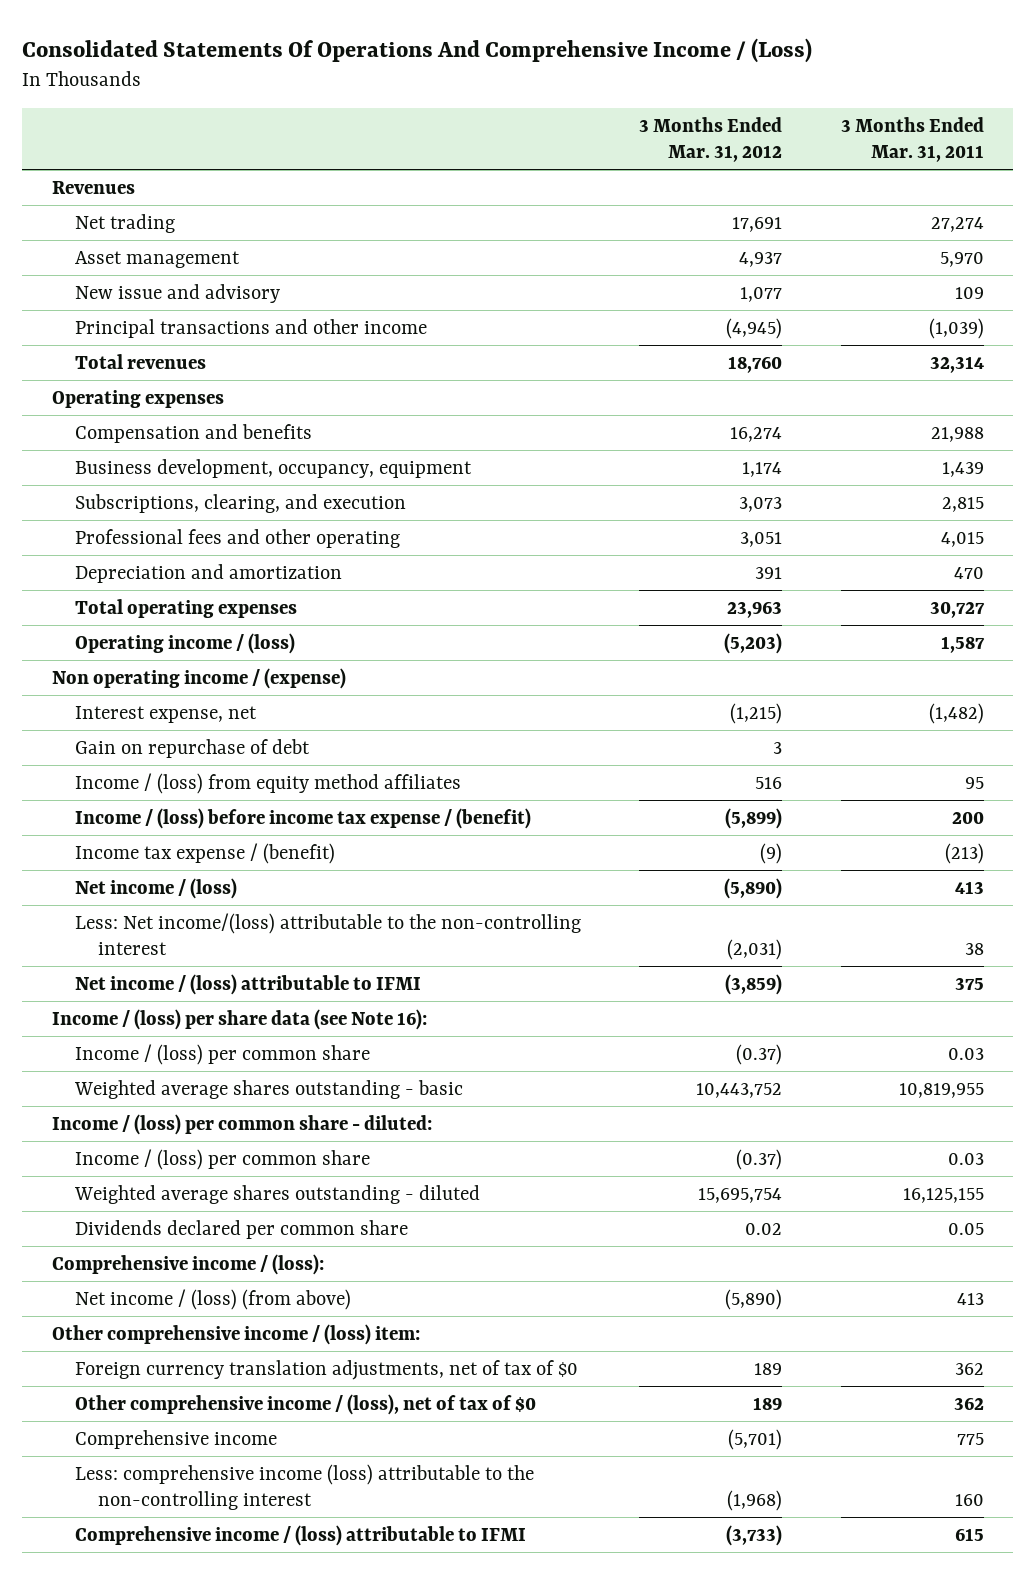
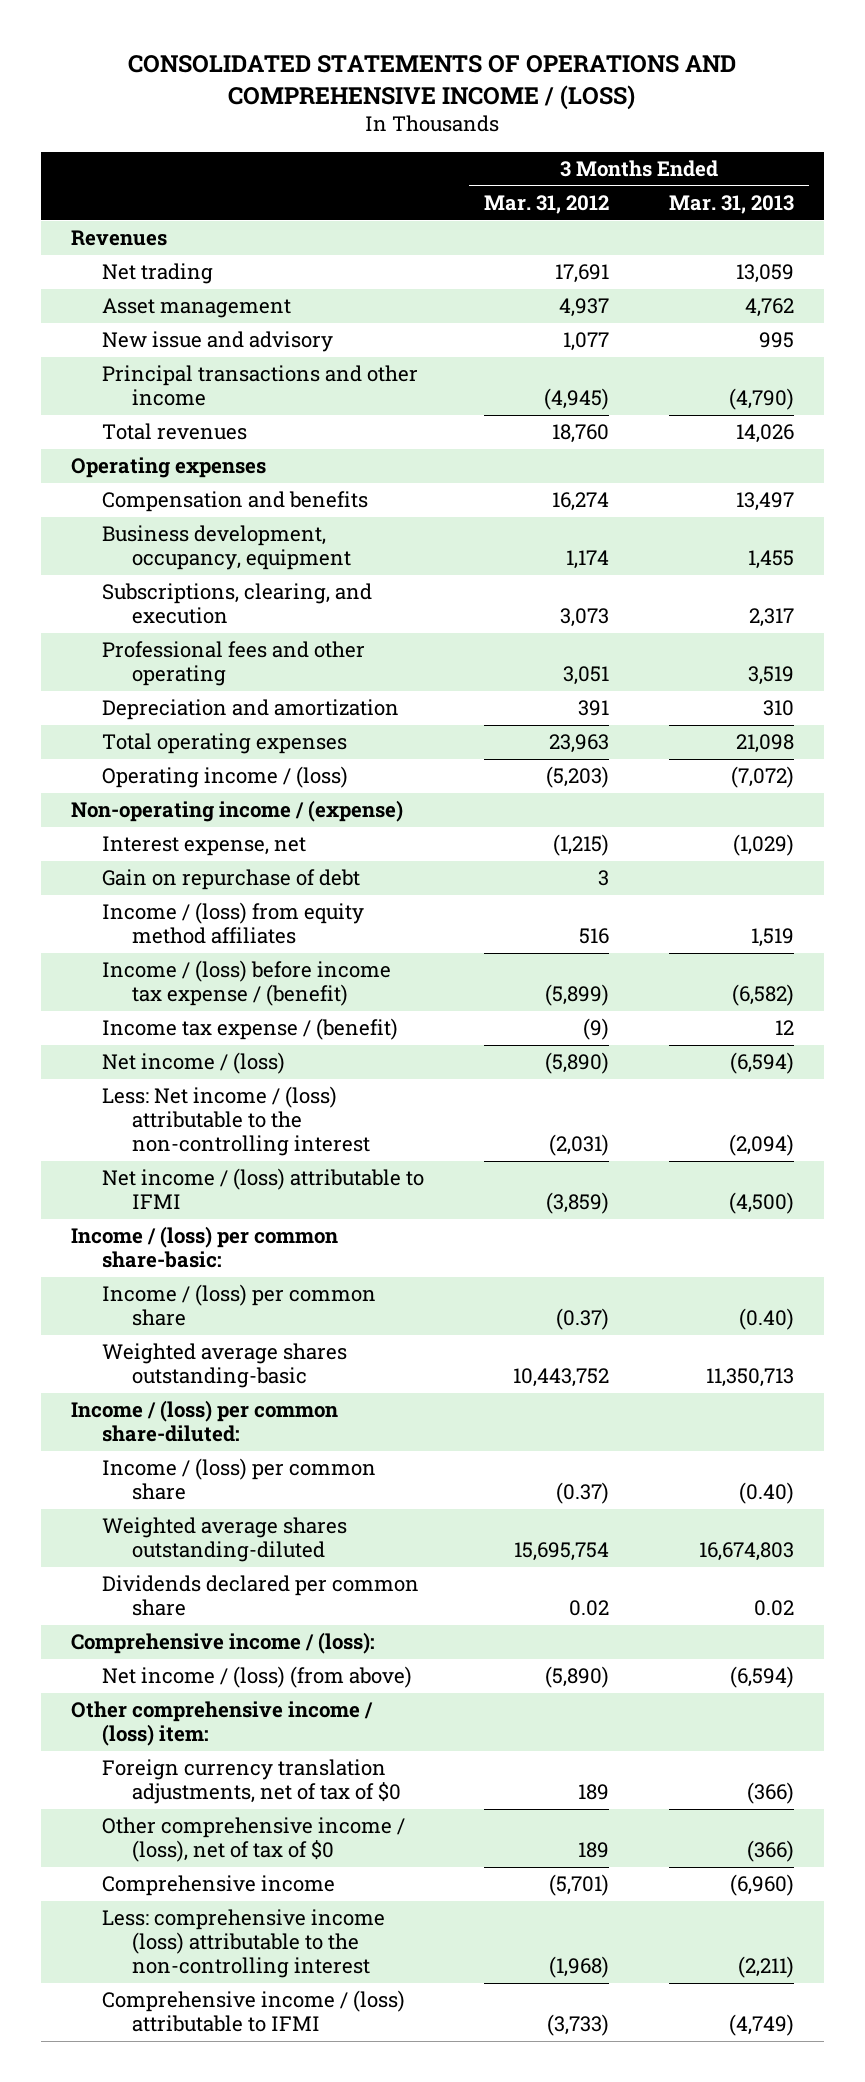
[22,37,813,63] Consolidated Statements Of Operations And Comprehensive Income / (Loss) -> [128,55,737,110] CONSOLIDATED STATEMENTS OF OPERATIONS AND COMPREHENSIVE INCOME / (LOSS)
[840,117,984,163] 3 Months Ended Mar. 31, 2011 -> none
none -> [668,194,794,214] Mar. 31, 2013
[51,667,346,689] Non operating income / (expense) -> [70,800,403,823] Non-operating income / (expense)
[74,912,581,955] Less: Net income/(loss) attributable to the non-controlling interest -> [101,1086,371,1157] Less: Net income / (loss) attributable to the non-controlling interest
[51,1008,427,1030] Income / (loss) per share data (see Note 16): -> none
none -> [70,1226,338,1269] Income / (loss) per common share-basic:
[73,1079,463,1099] Weighted average shares outstanding - basic -> [101,1343,347,1389] Weighted average shares outstanding-basic
[51,1113,432,1135] Income / (loss) per common share - diluted: -> [70,1400,338,1443] Income / (loss) per common share-diluted:
[73,1184,480,1204] Weighted average shares outstanding - diluted -> [101,1517,347,1563] Weighted average shares outstanding-diluted

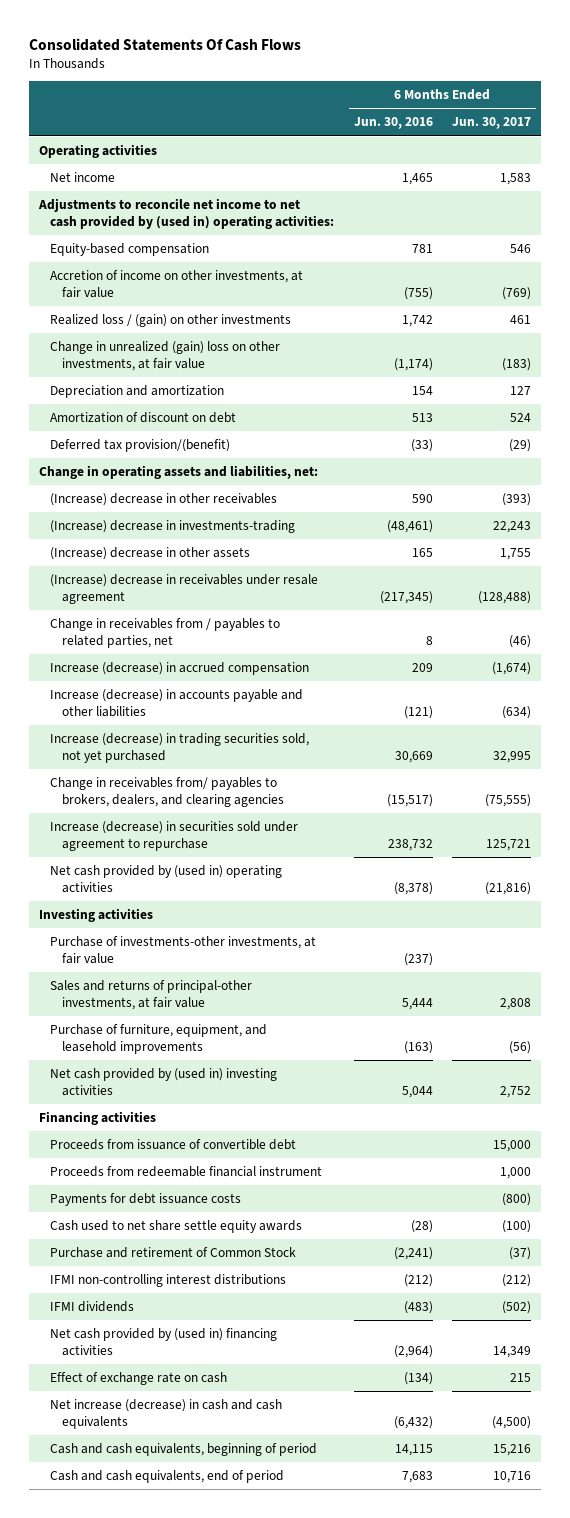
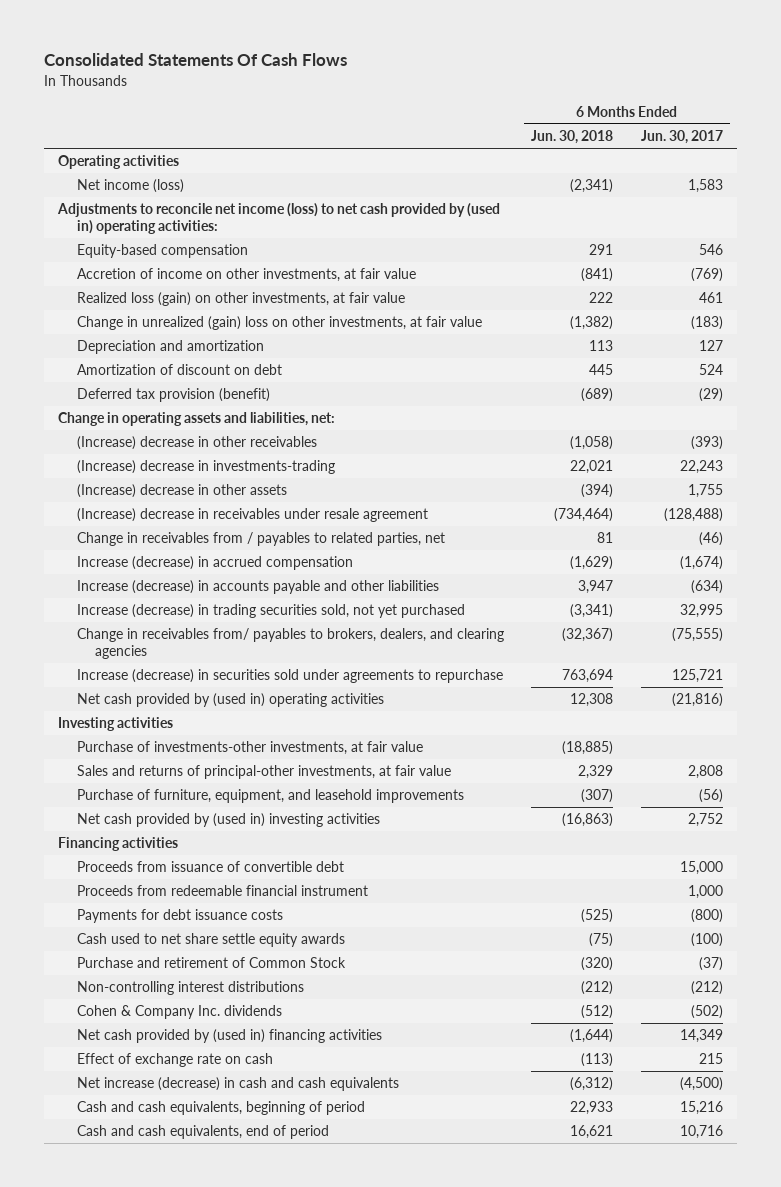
[353,117,433,130] Jun. 30, 2016 -> none
none -> [531,130,614,145] Jun. 30, 2018
[50,171,116,182] Net income -> [76,179,184,194] Net income (loss)
[38,197,335,229] Adjustments to reconcile net income to net cash provided by (used in) operating activities: -> [57,203,501,234] Adjustments to reconcile net income (loss) to net cash provided by (used in) operating activities:
[50,313,292,327] Realized loss / (gain) on other investments -> [76,292,405,307] Realized loss (gain) on other investments, at fair value
[50,438,231,452] Deferred tax provision/(benefit) -> [76,388,270,403] Deferred tax provision (benefit)
[50,820,299,851] Increase (decrease) in securities sold under agreement to repurchase -> [76,669,503,684] Increase (decrease) in securities sold under agreements to repurchase
[50,1273,287,1287] IFMI non-controlling interest distributions -> [76,981,304,996] Non-controlling interest distributions
[50,1300,135,1312] IFMI dividends -> [76,1005,282,1020] Cohen & Company Inc. dividends

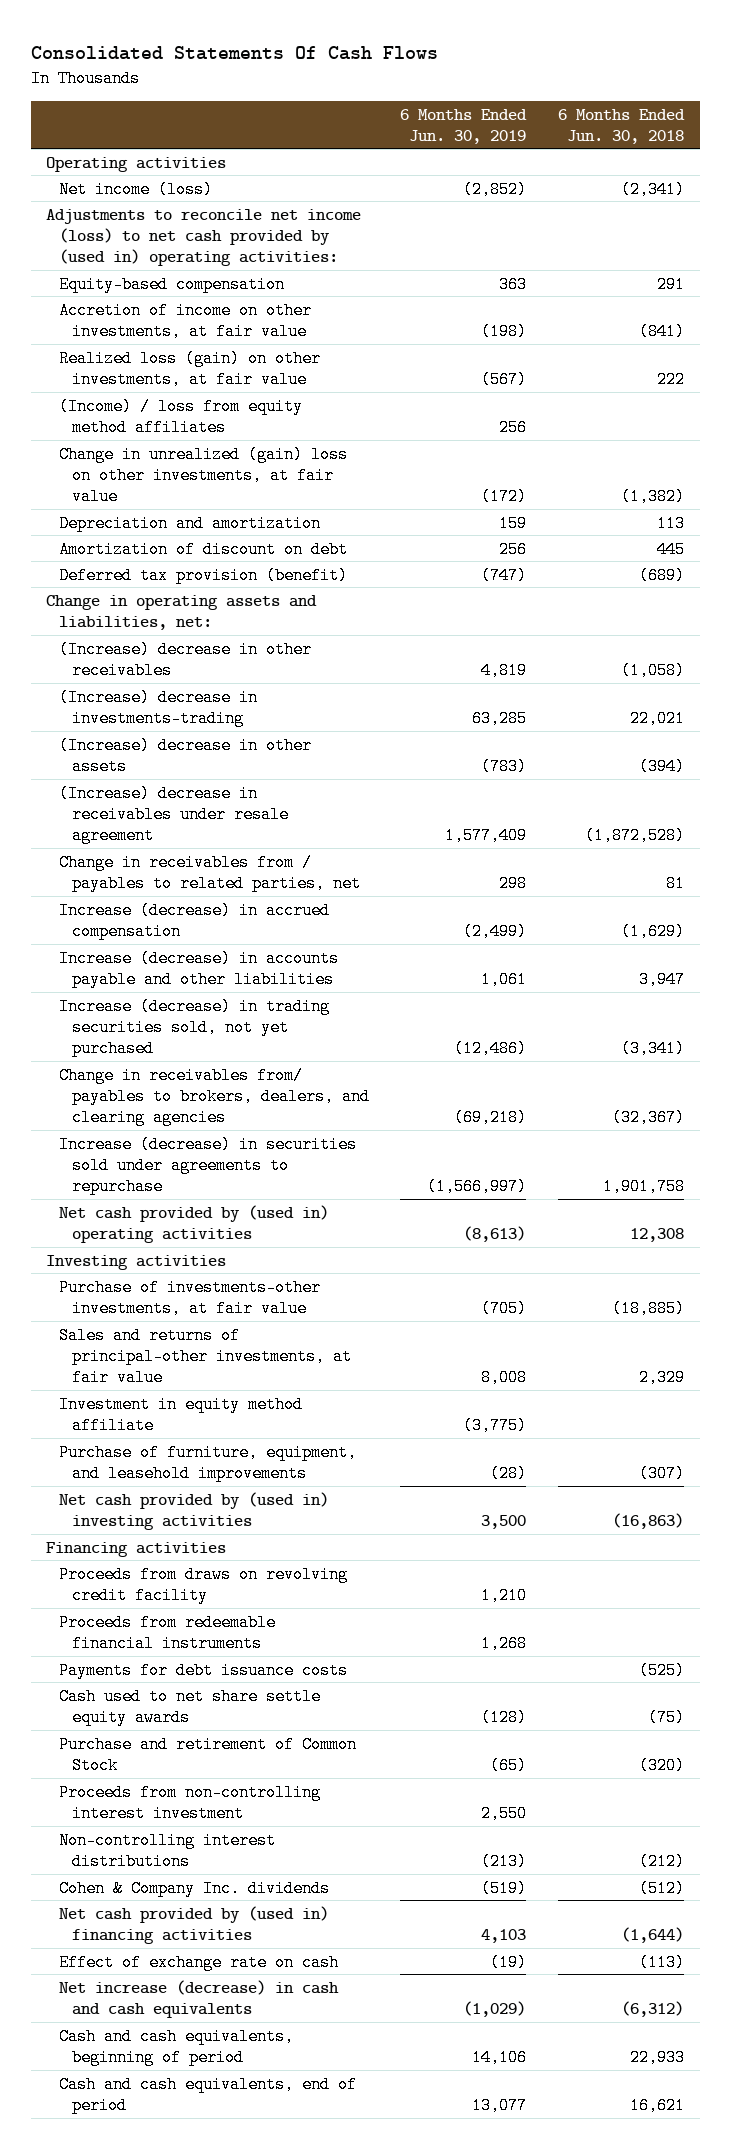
[641,130,724,145] Jun. 30, 2017 -> none
none -> [400,108,528,144] 6 Months Ended Jun. 30, 2019
none -> [59,397,304,436] (Income) / loss from equity method affiliates
[554,508,614,523] (734,464) -> [585,826,686,844] (1,872,528)
[562,669,614,684] 763,694 -> [603,1177,686,1195] 1,901,758
none -> [59,1395,304,1434] Investment in equity method affiliate
[76,861,344,873] Proceeds from issuance of convertible debt -> none
none -> [59,1565,349,1604] Proceeds from draws on revolving credit facility
[76,885,368,897] Proceeds from redeemable financial instrument -> [59,1613,277,1652] Proceeds from redeemable financial instruments
none -> [59,1783,322,1822] Proceeds from non-controlling interest investment

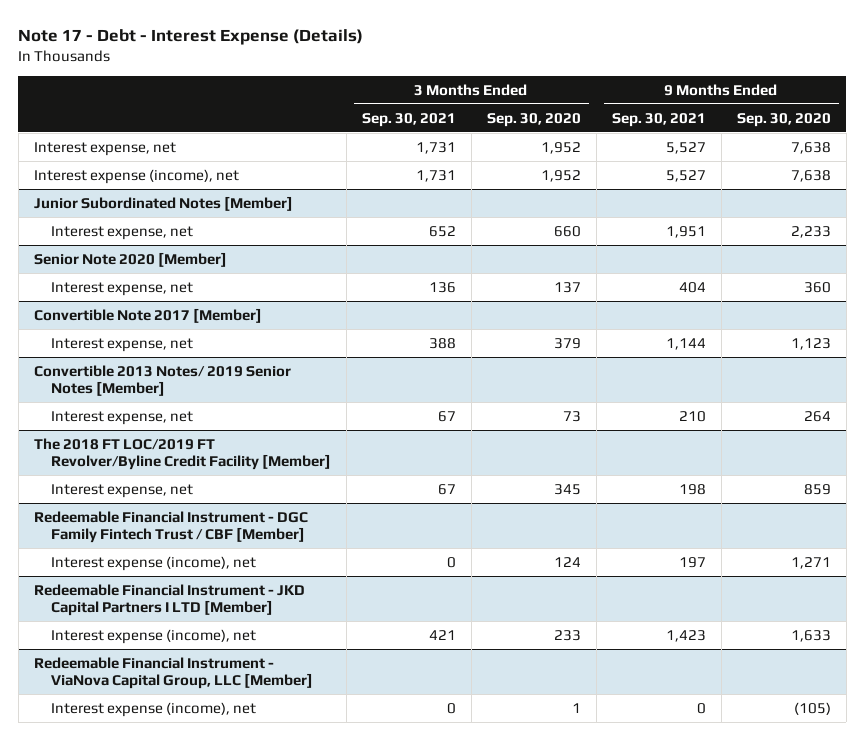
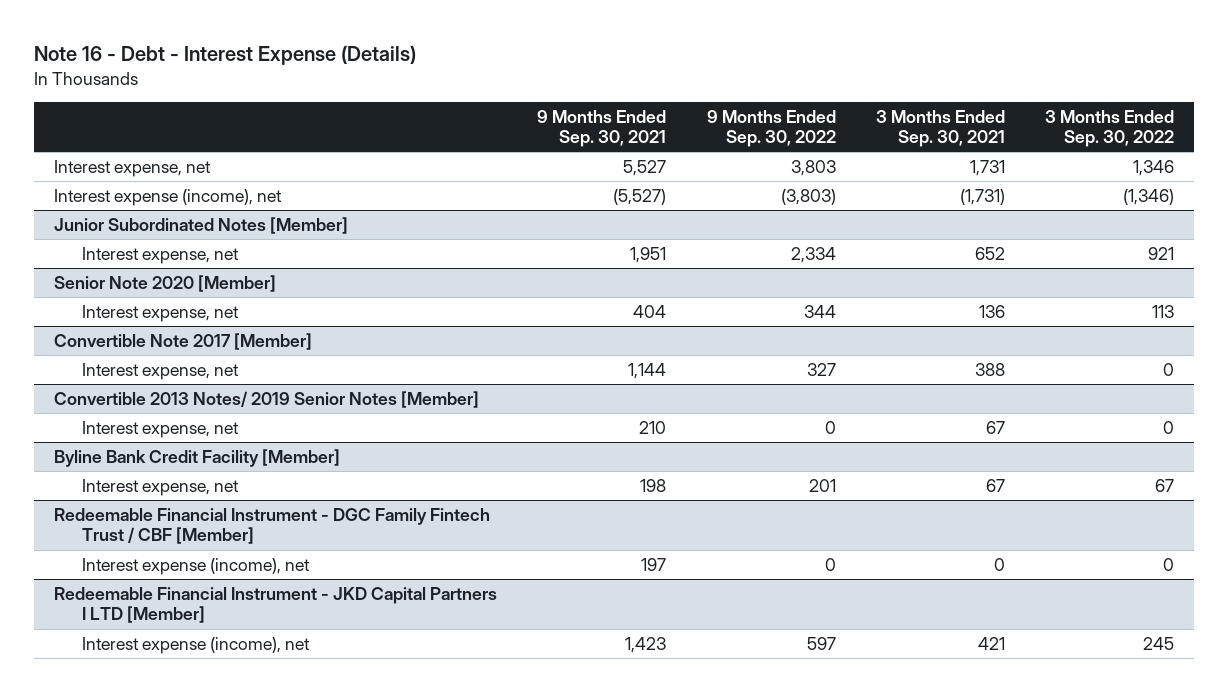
[18,29,364,46] Note 17 - Debt - Interest Expense (Details) -> [34,45,417,66] Note 16 - Debt - Interest Expense (Details)
[486,112,581,127] Sep. 30, 2020 -> none
[736,112,831,127] Sep. 30, 2020 -> none
none -> [706,109,836,148] 9 Months Ended Sep. 30, 2022
none -> [1044,109,1174,148] 3 Months Ended Sep. 30, 2022
[415,169,456,182] 1,731 -> [959,188,1005,205] (1,731)
[665,169,706,182] 5,527 -> [613,188,667,205] (5,527)
[33,437,331,471] The 2018 FT LOC/2019 FT Revolver/Byline Credit Facility [Member] -> none
none -> [54,448,341,467] Byline Bank Credit Facility [Member]
[33,656,313,690] Redeemable Financial Instrument - ViaNova Capital Group, LLC [Member] -> none
[50,701,256,717] Interest expense (income), net -> none

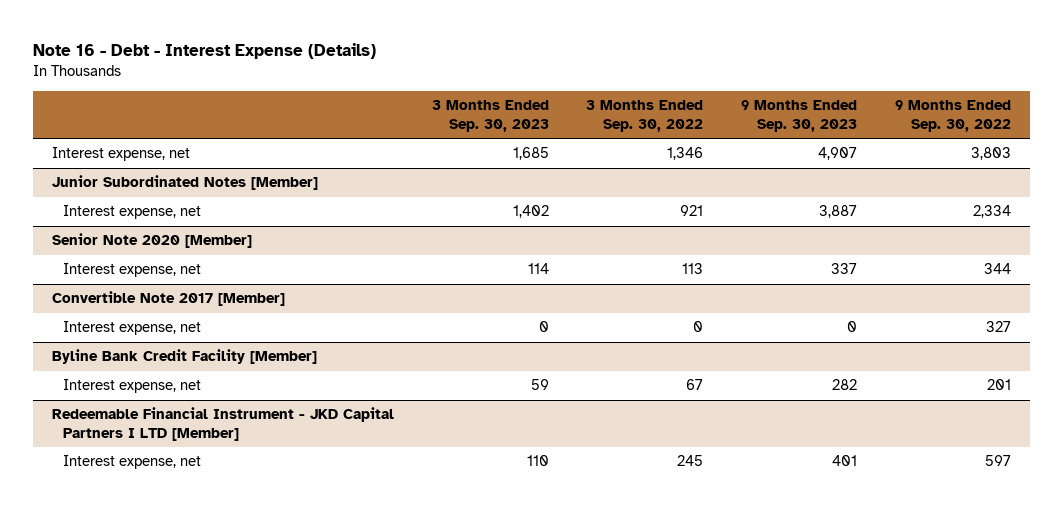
[537,109,667,148] 9 Months Ended Sep. 30, 2021 -> none
[875,109,1005,148] 3 Months Ended Sep. 30, 2021 -> none
none -> [431,100,549,132] 3 Months Ended Sep. 30, 2023
none -> [741,100,858,132] 9 Months Ended Sep. 30, 2023
[54,188,283,206] Interest expense (income), net -> none
[54,390,480,408] Convertible 2013 Notes/ 2019 Senior Notes [Member] -> none
[81,420,239,438] Interest expense, net -> none
[54,507,491,545] Redeemable Financial Instrument - DGC Family Fintech Trust / CBF [Member] -> none
[81,557,310,575] Interest expense (income), net -> none
[81,636,310,654] Interest expense (income), net -> [62,455,201,470] Interest expense, net

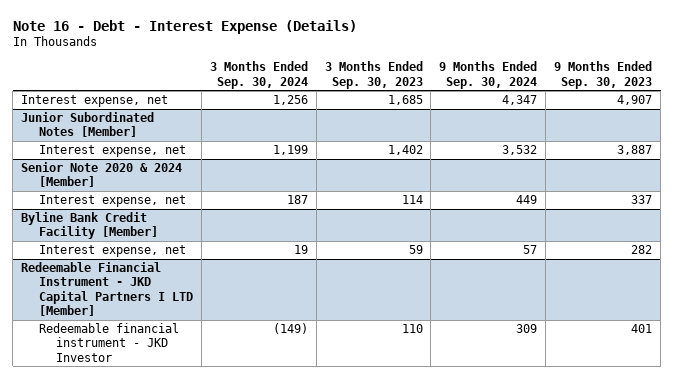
[586,100,704,132] 3 Months Ended Sep. 30, 2022 -> none
[894,100,1011,132] 9 Months Ended Sep. 30, 2022 -> none
none -> [209,61,308,89] 3 Months Ended Sep. 30, 2024
none -> [439,61,538,89] 9 Months Ended Sep. 30, 2024
[52,233,253,249] Senior Note 2020 [Member] -> [21,162,183,188] Senior Note 2020 & 2024 [Member]
[52,291,286,307] Convertible Note 2017 [Member] -> none
[62,321,201,336] Interest expense, net -> none
[62,455,201,470] Interest expense, net -> [38,323,179,362] Redeemable financial instrument - JKD Investor

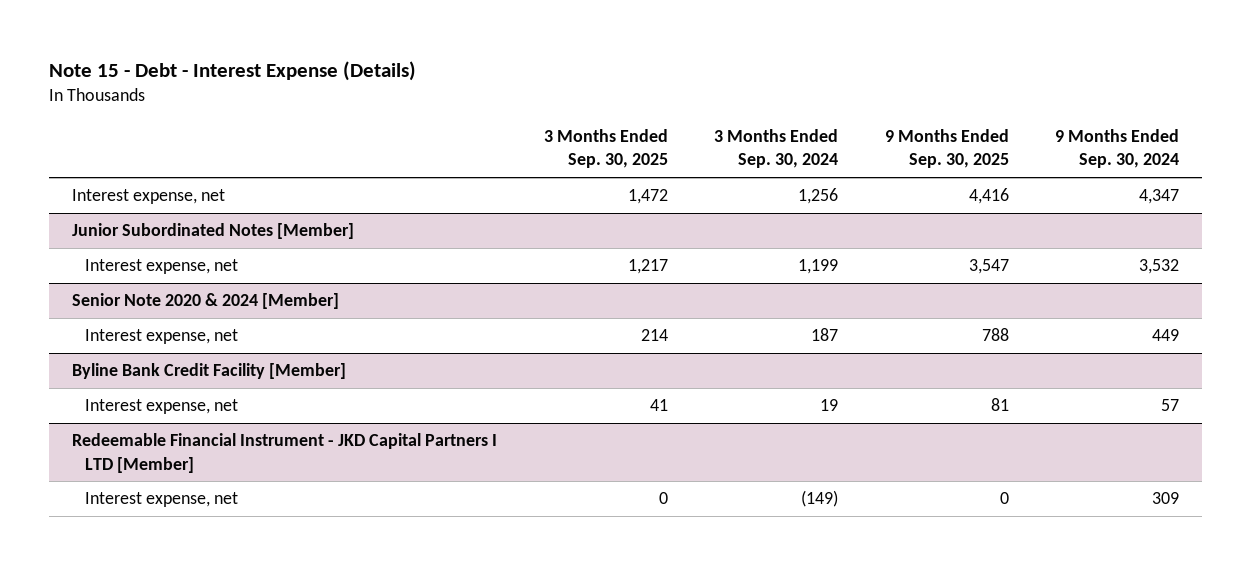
[12,19,357,34] Note 16 - Debt - Interest Expense (Details) -> [48,60,416,81] Note 15 - Debt - Interest Expense (Details)
[324,61,423,89] 3 Months Ended Sep. 30, 2023 -> none
[554,61,653,89] 9 Months Ended Sep. 30, 2023 -> none
none -> [543,129,668,169] 3 Months Ended Sep. 30, 2025
none -> [884,129,1009,169] 9 Months Ended Sep. 30, 2025
[38,323,179,362] Redeemable financial instrument - JKD Investor -> [84,492,238,508] Interest expense, net

